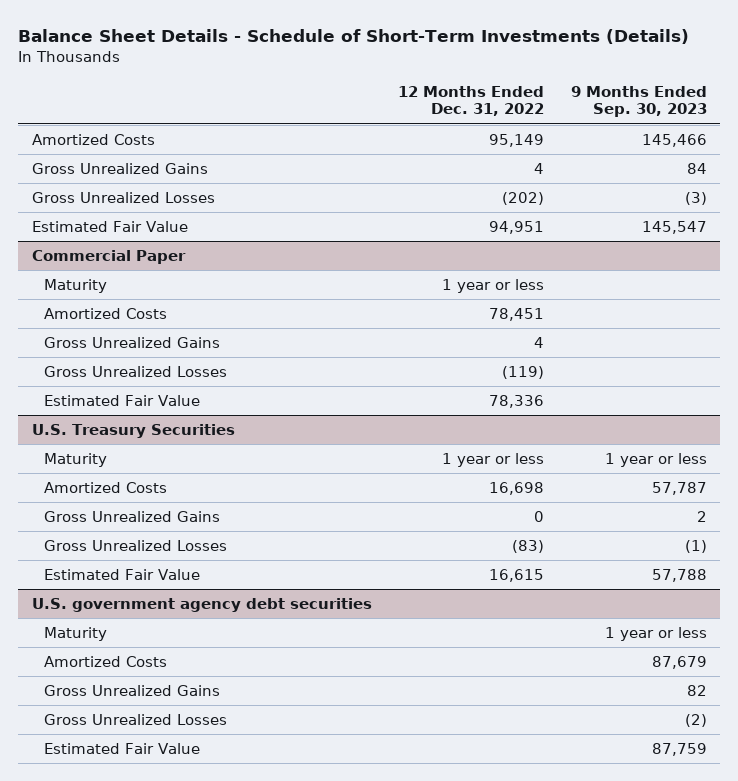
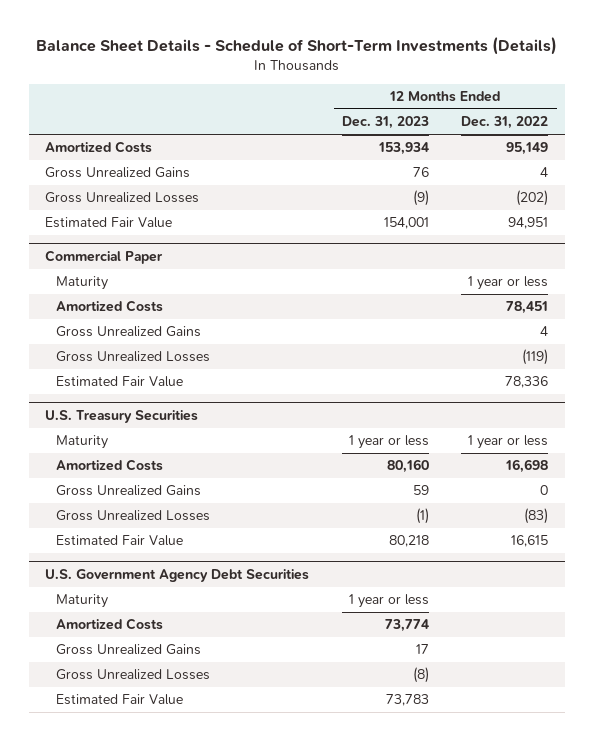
[570,85,707,118] 9 Months Ended Sep. 30, 2023 -> none
none -> [341,116,429,130] Dec. 31, 2023
[31,598,372,613] U.S. government agency debt securities -> [45,568,310,582] U.S. Government Agency Debt Securities

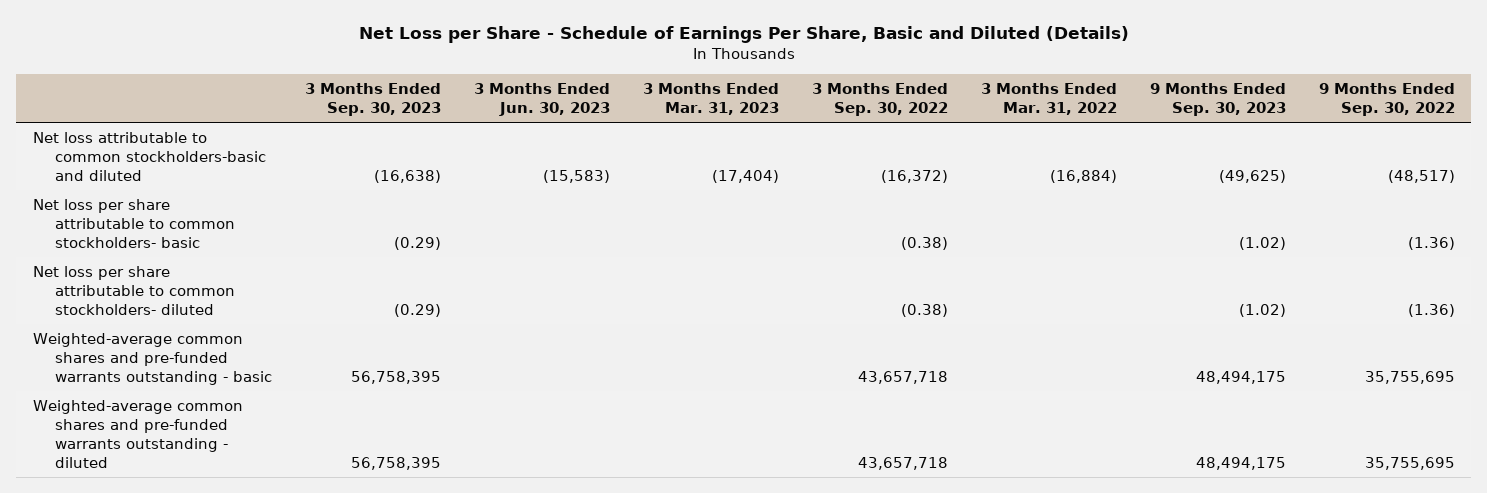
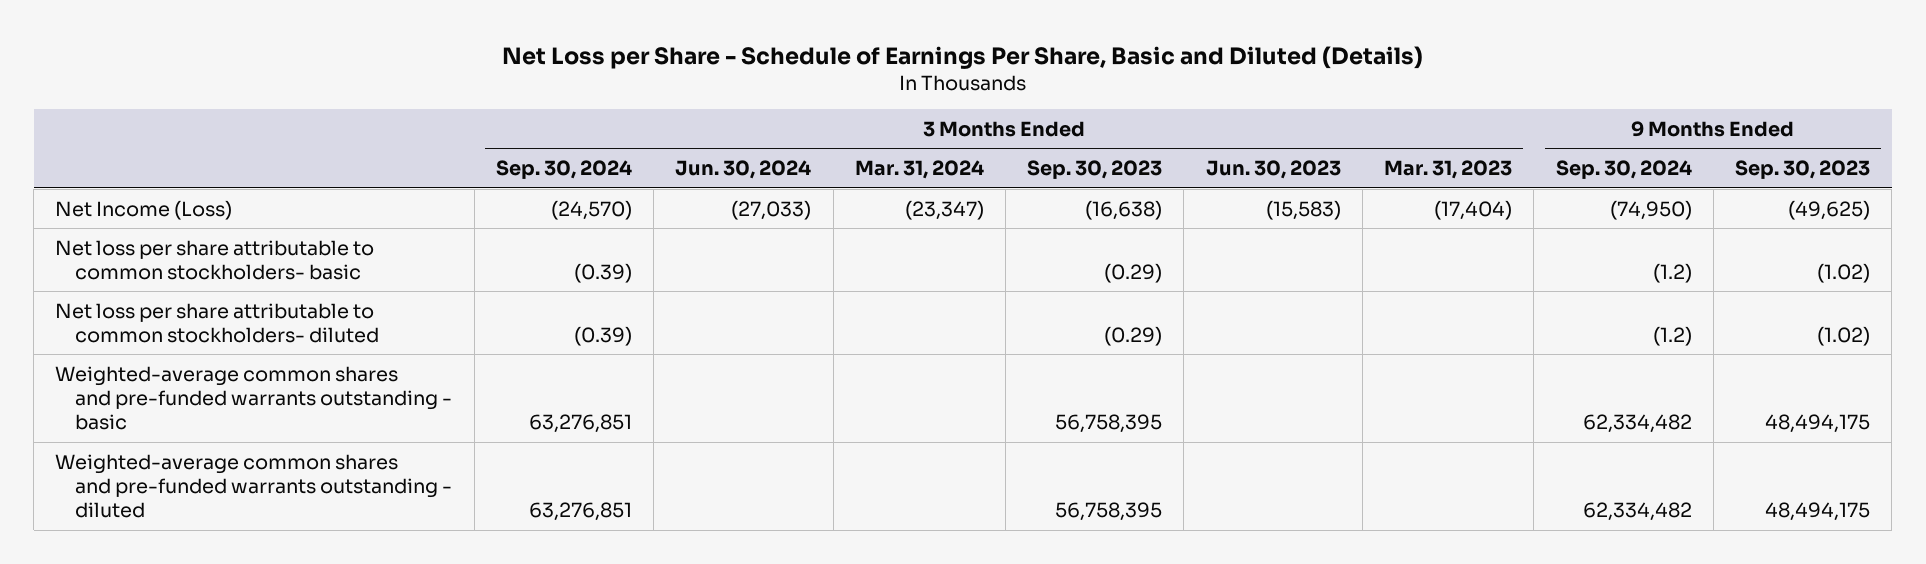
[811,83,948,117] 3 Months Ended Sep. 30, 2022 -> none
[980,83,1117,116] 3 Months Ended Mar. 31, 2022 -> none
[1318,83,1455,117] 9 Months Ended Sep. 30, 2022 -> none
none -> [495,160,632,180] Sep. 30, 2024
none -> [675,160,812,180] Jun. 30, 2024
none -> [854,160,984,180] Mar. 31, 2024
none -> [1555,160,1692,180] Sep. 30, 2024
[32,131,267,182] Net loss attributable to common stockholders-basic and diluted -> [55,199,233,220] Net Income (Loss)

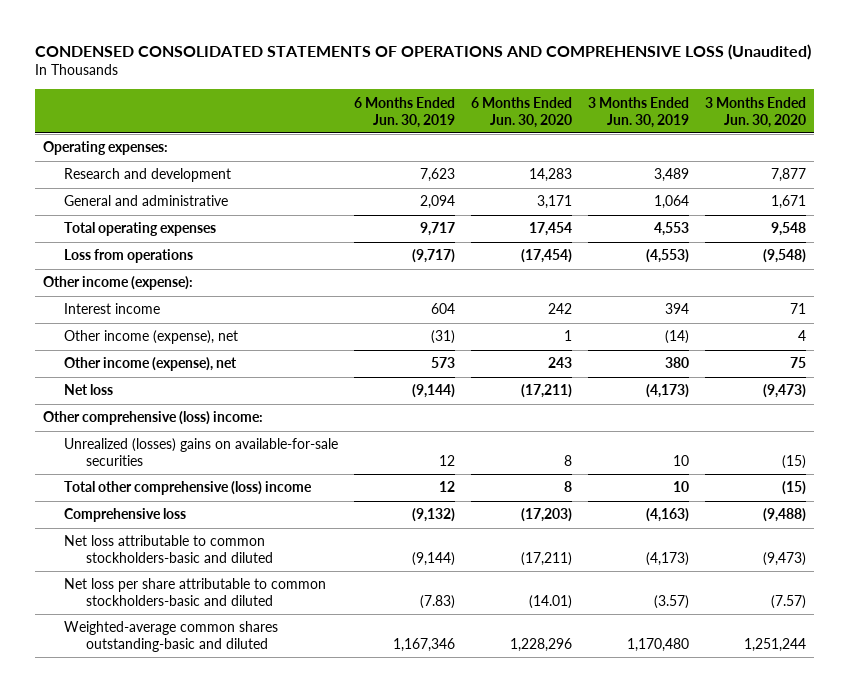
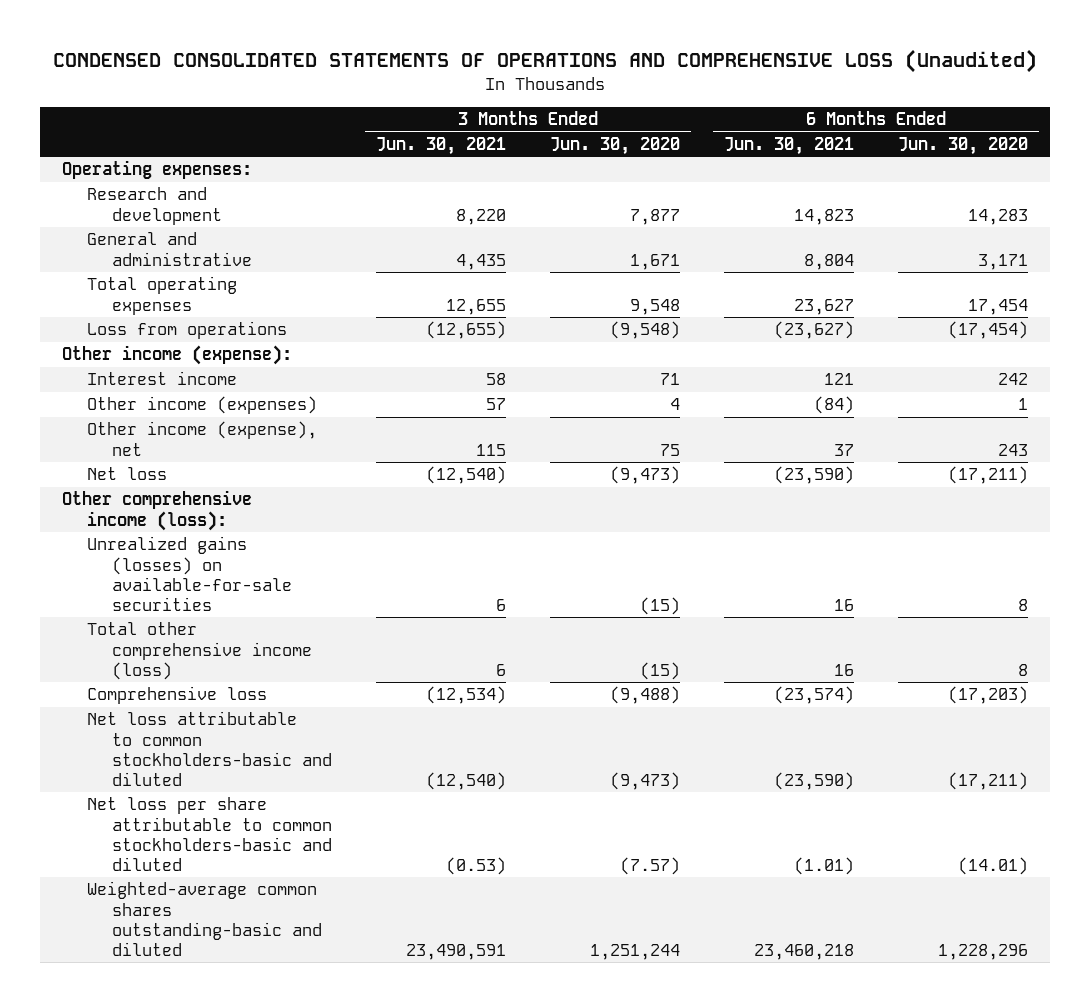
[354,96,456,128] 6 Months Ended Jun. 30, 2019 -> none
[587,96,689,128] 3 Months Ended Jun. 30, 2019 -> none
none -> [376,137,507,156] Jun. 30, 2021
none -> [724,137,855,156] Jun. 30, 2021
[64,330,239,345] Other income (expense), net -> [87,396,318,415] Other income (expenses)
[42,411,263,426] Other comprehensive (loss) income: -> [62,490,253,531] Other comprehensive income (loss):
[64,438,339,467] Unrealized (losses) gains on available-for-sale securities -> [87,536,293,611] Unrealized gains (losses) on available-for-sale securities
[64,481,313,496] Total other comprehensive (loss) income -> [87,622,313,680] Total other comprehensive income (loss)

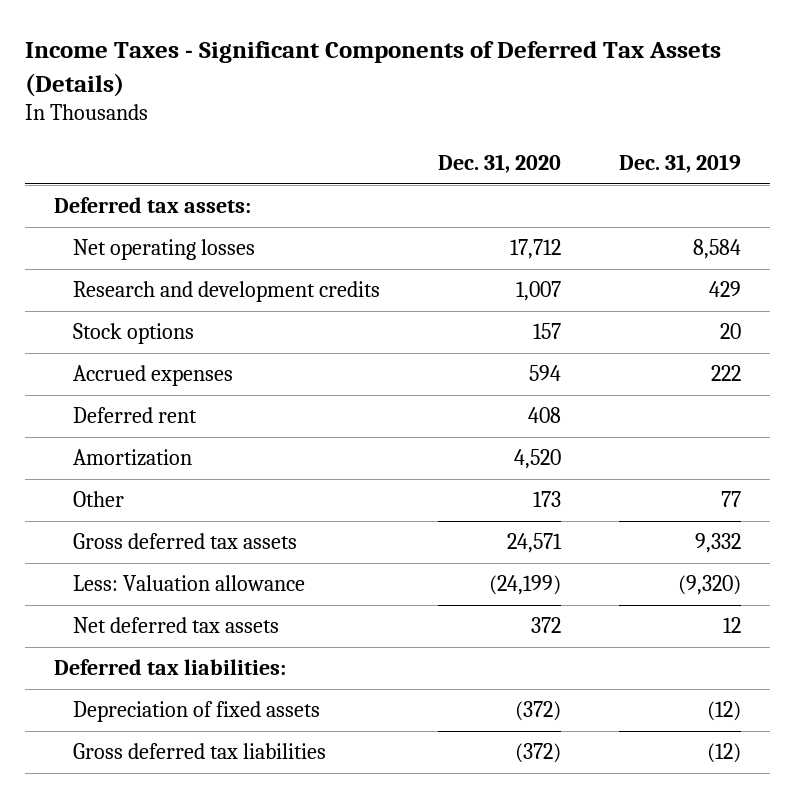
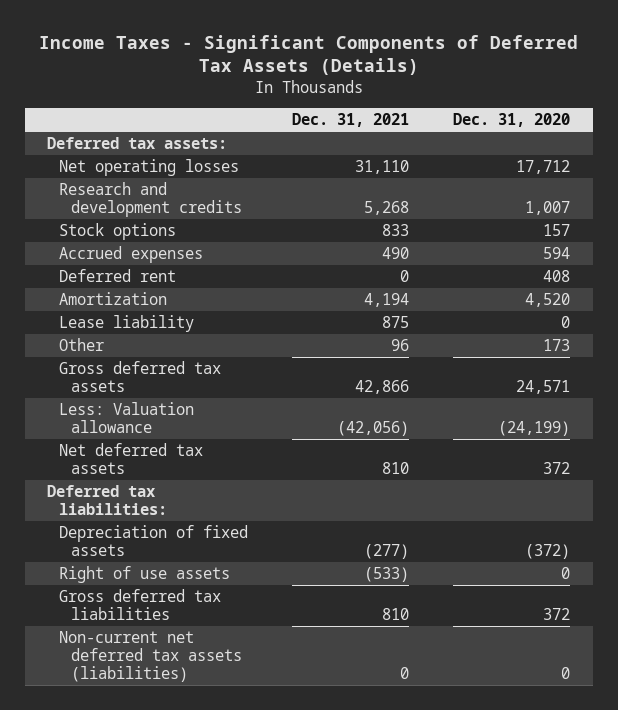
[618,154,741,174] Dec. 31, 2019 -> none
none -> [292,113,410,128] Dec. 31, 2021
none -> [58,315,194,333] Lease liability
none -> [58,566,230,584] Right of use assets
[515,743,562,764] (372) -> [543,608,571,621] 372
none -> [58,631,242,683] Non-current net deferred tax assets (liabilities)

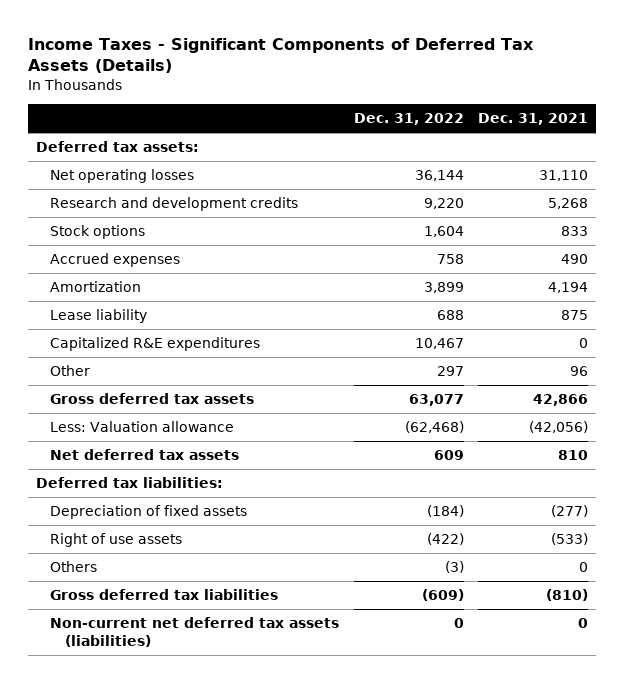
[453,113,571,128] Dec. 31, 2020 -> none
none -> [353,112,464,125] Dec. 31, 2022
[58,269,176,283] Deferred rent -> none
none -> [50,337,261,352] Capitalized R&E expenditures
none -> [50,561,98,573] Others
[382,608,410,621] 810 -> [546,589,589,602] (810)

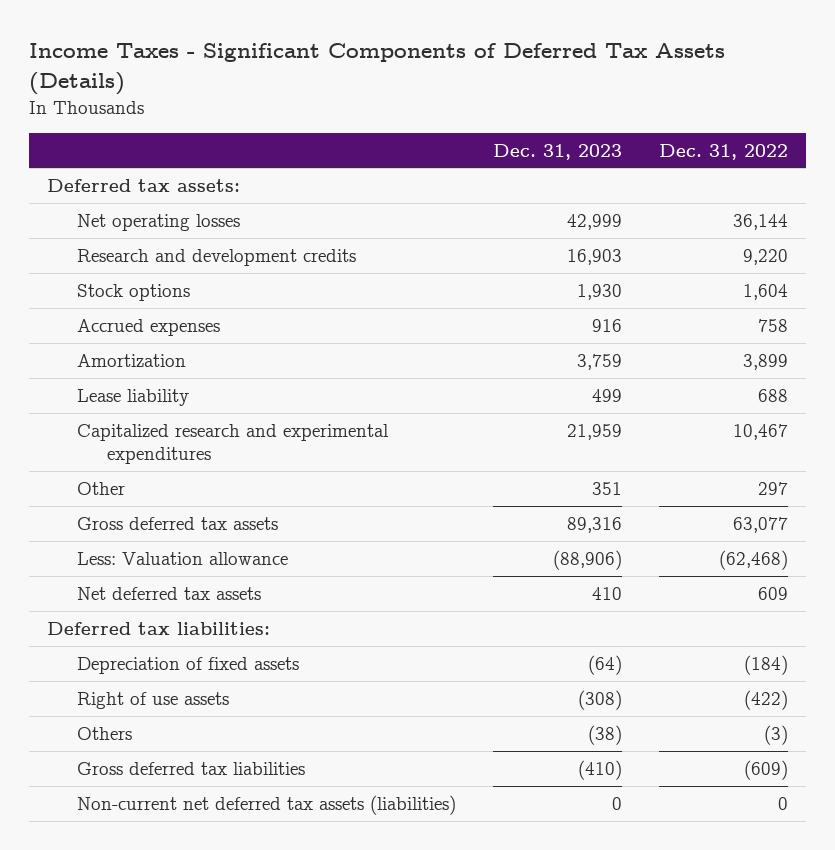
[478,112,589,125] Dec. 31, 2021 -> none
none -> [492,143,622,160] Dec. 31, 2023
[50,337,261,352] Capitalized R&E expenditures -> [76,423,389,465] Capitalized research and experimental expenditures

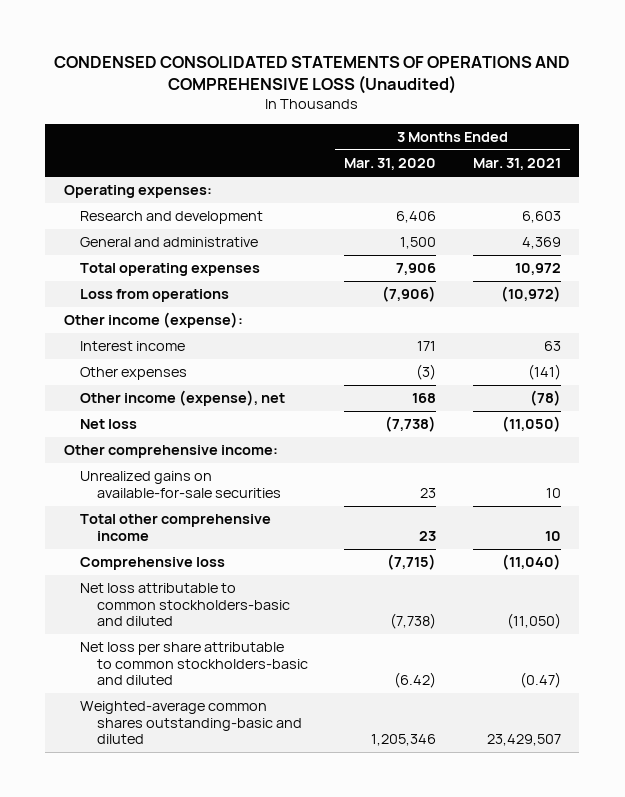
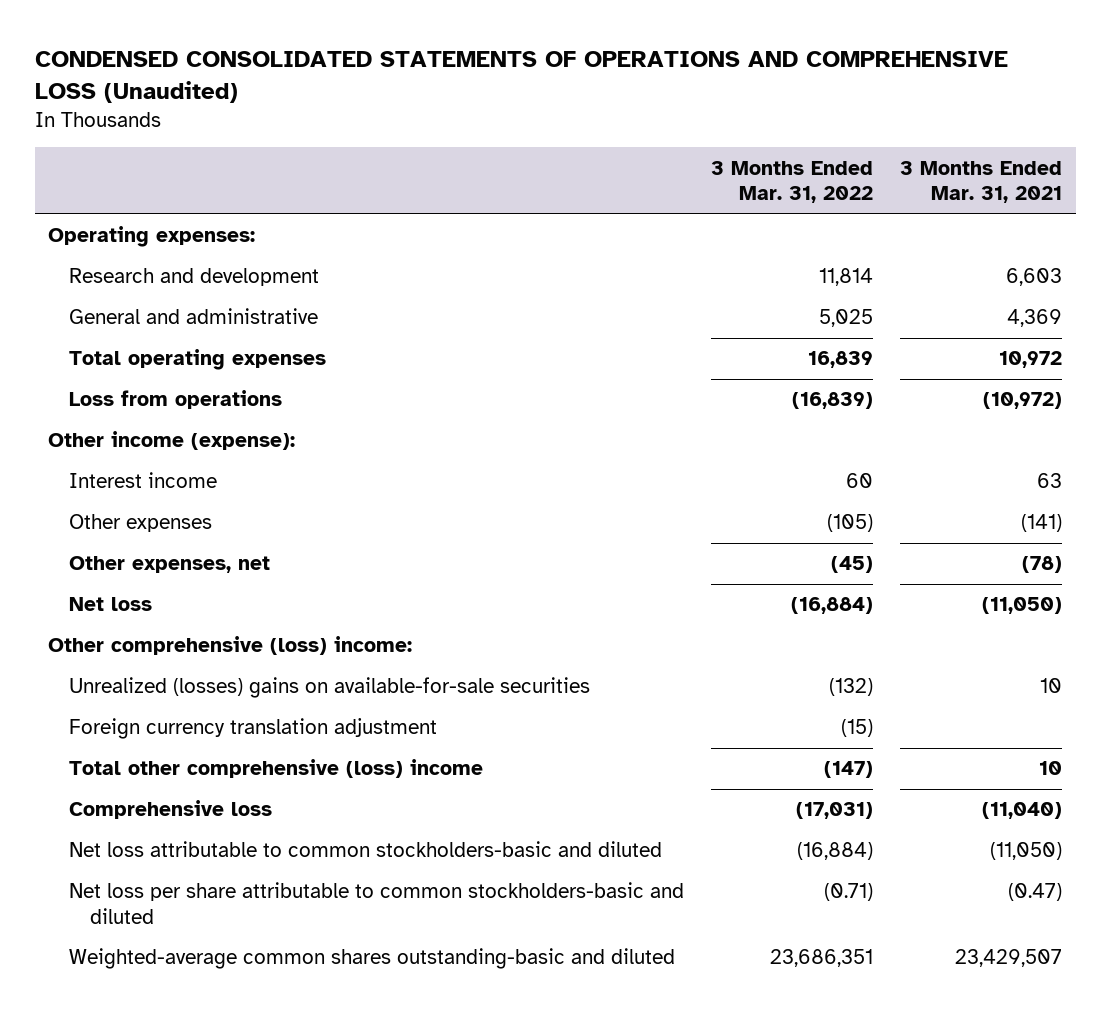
[344,158,437,171] Mar. 31, 2020 -> none
none -> [711,160,874,204] 3 Months Ended Mar. 31, 2022
[80,390,286,407] Other income (expense), net -> [68,556,270,574] Other expenses, net
[63,445,278,459] Other comprehensive income: -> [48,636,413,656] Other comprehensive (loss) income:
[80,471,281,498] Unrealized gains on available-for-sale securities -> [68,677,590,699] Unrealized (losses) gains on available-for-sale securities
none -> [68,718,437,740] Foreign currency translation adjustment
[80,514,272,541] Total other comprehensive income -> [68,759,483,779] Total other comprehensive (loss) income

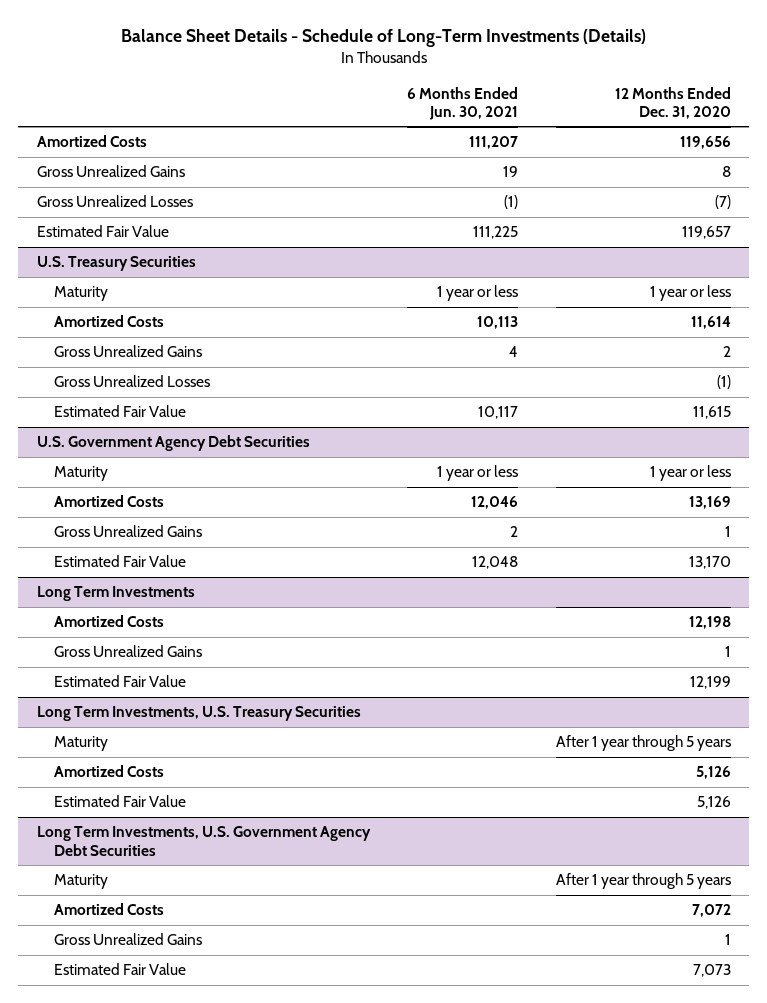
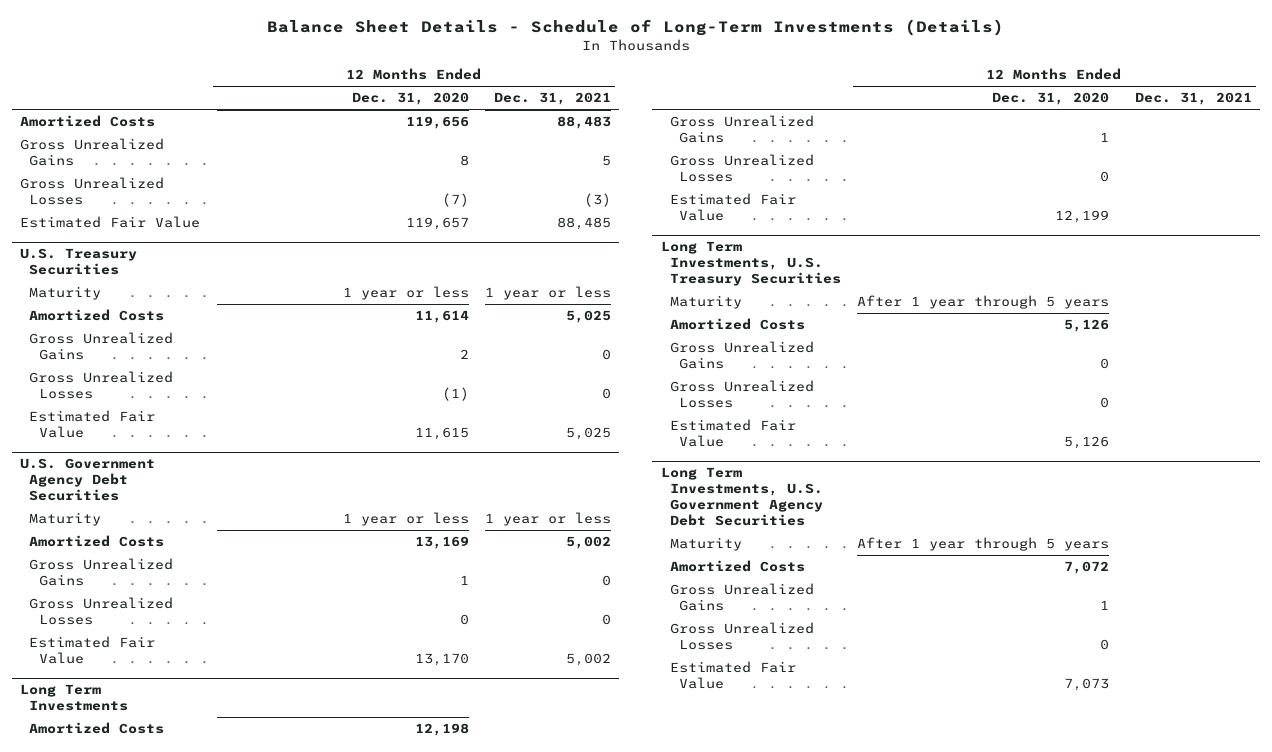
[407,86,519,120] 6 Months Ended Jun. 30, 2021 -> none
none -> [494,92,612,106] Dec. 31, 2021
none -> [29,597,174,626] Gross Unrealized Losses
none -> [669,154,814,183] Gross Unrealized Losses
none -> [669,341,814,370] Gross Unrealized Gains
none -> [669,380,814,409] Gross Unrealized Losses
none -> [669,622,814,651] Gross Unrealized Losses

